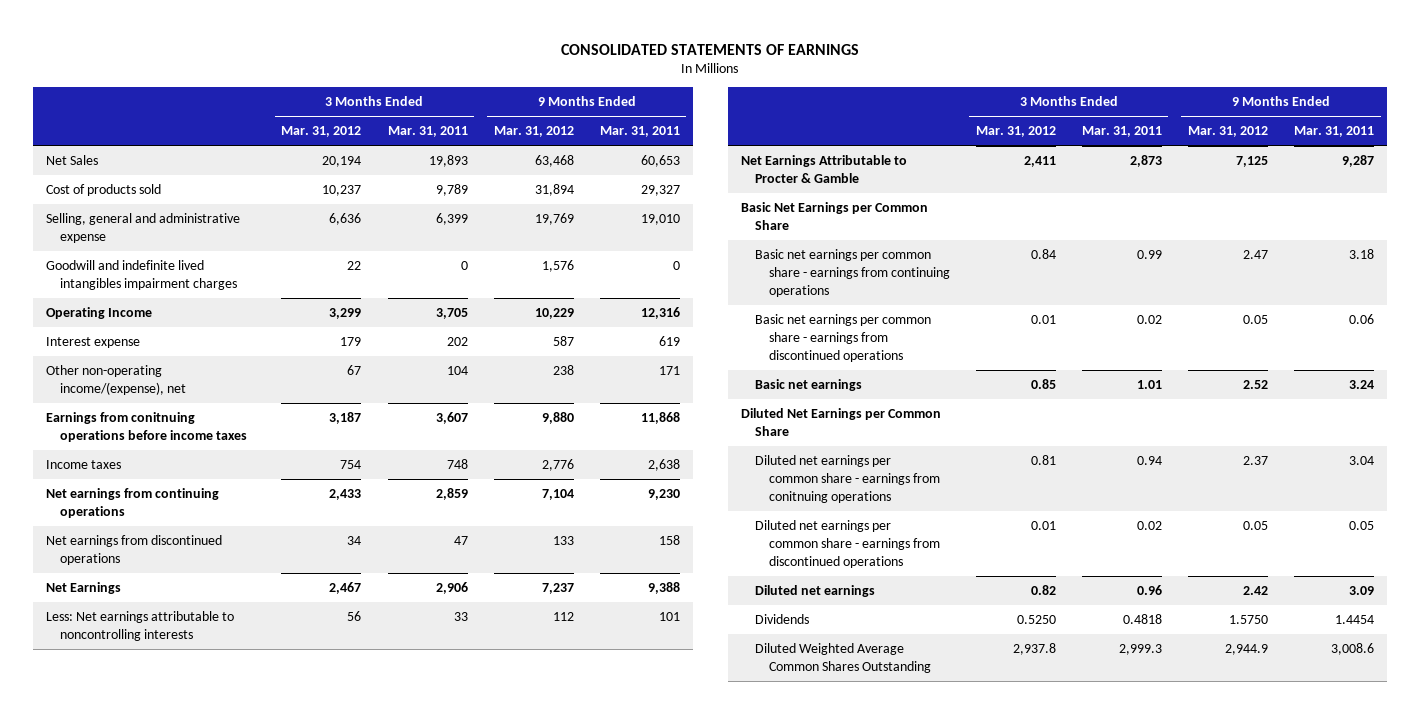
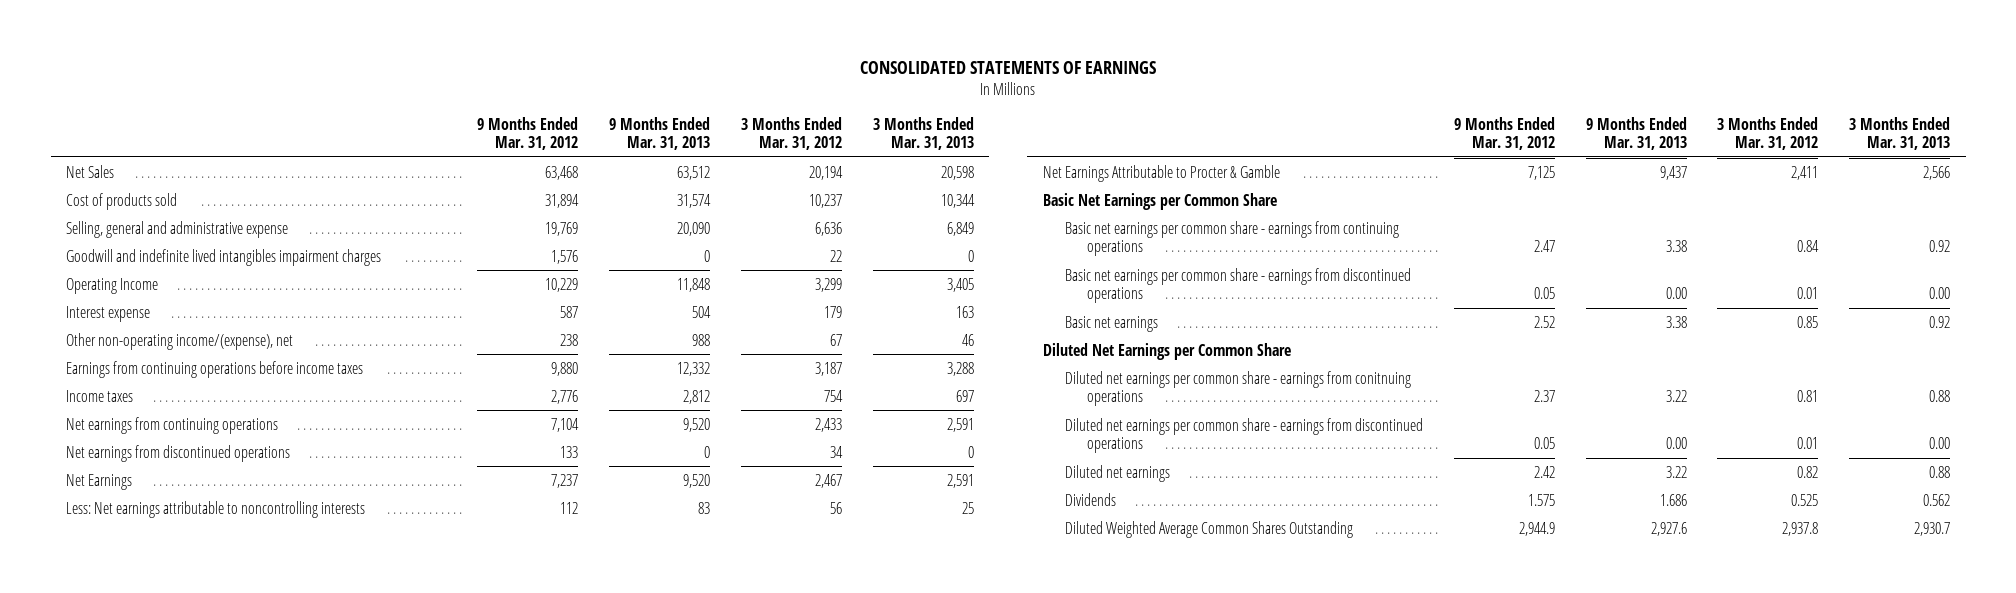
[387,126,468,138] Mar. 31, 2011 -> none
[599,126,680,138] Mar. 31, 2011 -> none
none -> [608,116,710,151] 9 Months Ended Mar. 31, 2013
none -> [872,116,974,151] 3 Months Ended Mar. 31, 2013
[46,411,248,442] Earnings from conitnuing operations before income taxes -> [65,360,363,378] Earnings from continuing operations before income taxes
[1016,614,1056,624] 0.5250 -> [1791,493,1819,506] 0.525
[1229,614,1269,624] 1.5750 -> [1527,493,1555,506] 1.575

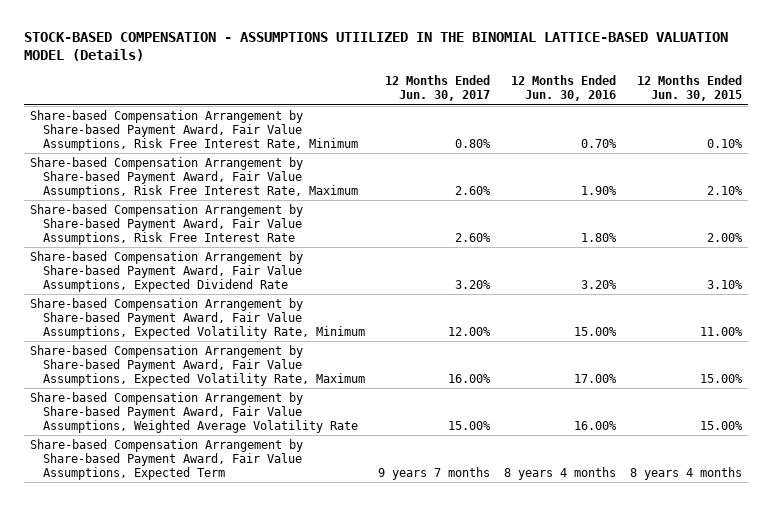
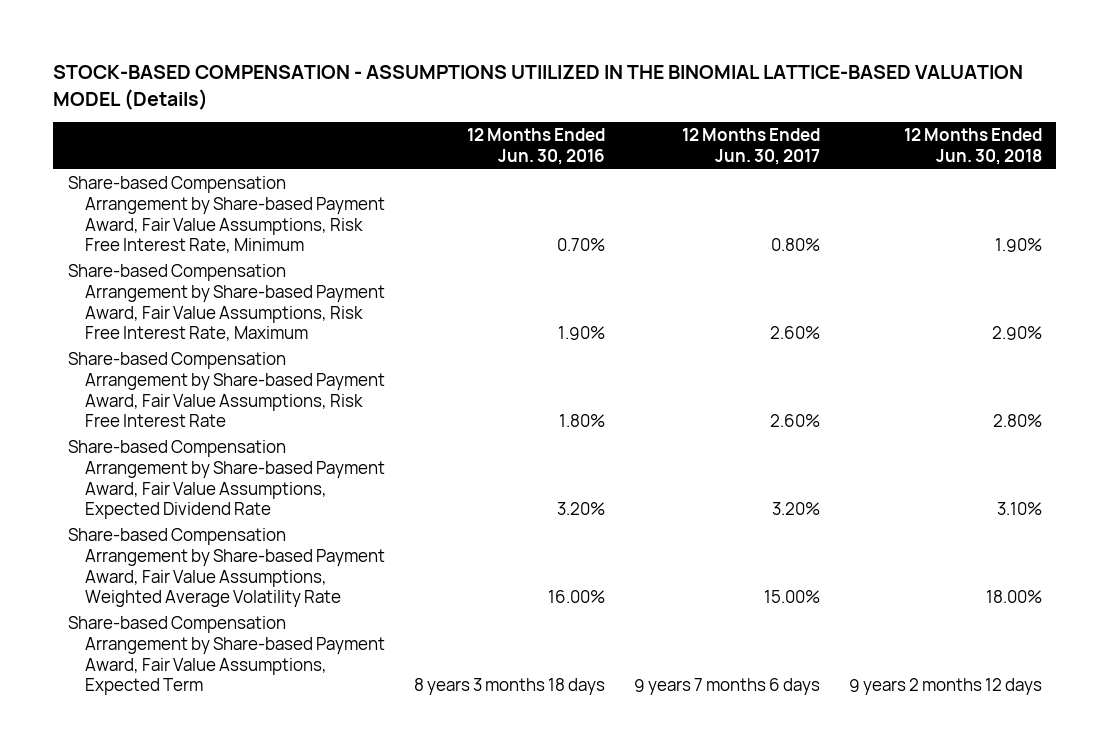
[636,75,742,102] 12 Months Ended Jun. 30, 2015 -> none
none -> [903,128,1042,166] 12 Months Ended Jun. 30, 2018
[30,297,365,339] Share-based Compensation Arrangement by Share-based Payment Award, Fair Value Assumptions, Expected Volatility Rate, Minimum -> none
[30,344,365,386] Share-based Compensation Arrangement by Share-based Payment Award, Fair Value Assumptions, Expected Volatility Rate, Maximum -> none
[378,466,491,480] 9 years 7 months -> [633,678,820,696] 9 years 7 months 6 days
[503,466,616,480] 8 years 4 months -> [413,678,605,696] 8 years 3 months 18 days

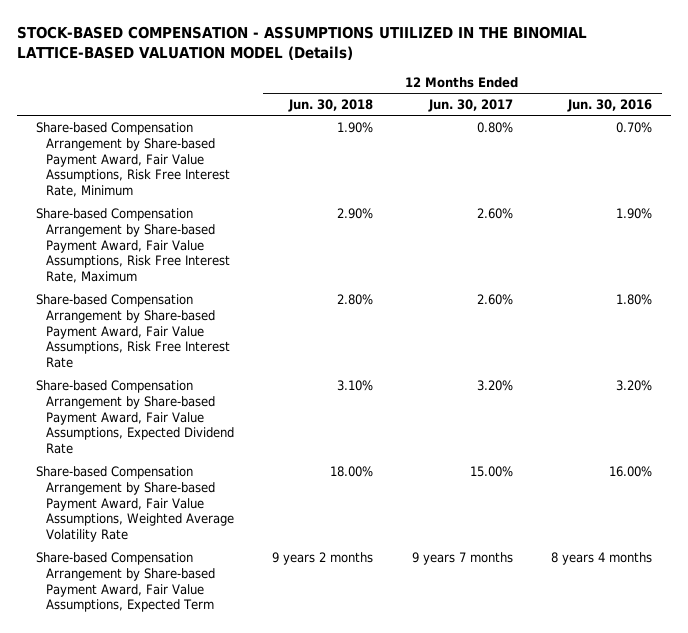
[413,678,605,696] 8 years 3 months 18 days -> [550,551,652,565] 8 years 4 months
[633,678,820,696] 9 years 7 months 6 days -> [411,551,513,565] 9 years 7 months
[848,678,1042,696] 9 years 2 months 12 days -> [272,551,374,565] 9 years 2 months

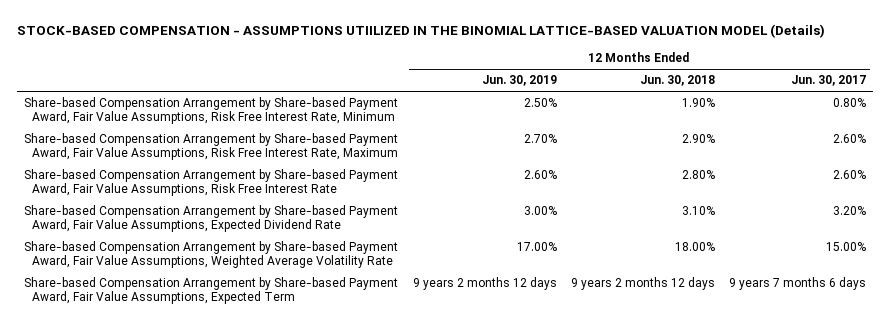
[566,98,652,112] Jun. 30, 2016 -> none
none -> [481,75,557,87] Jun. 30, 2019
[272,551,374,565] 9 years 2 months -> [570,277,715,291] 9 years 2 months 12 days
[411,551,513,565] 9 years 7 months -> [729,277,867,291] 9 years 7 months 6 days

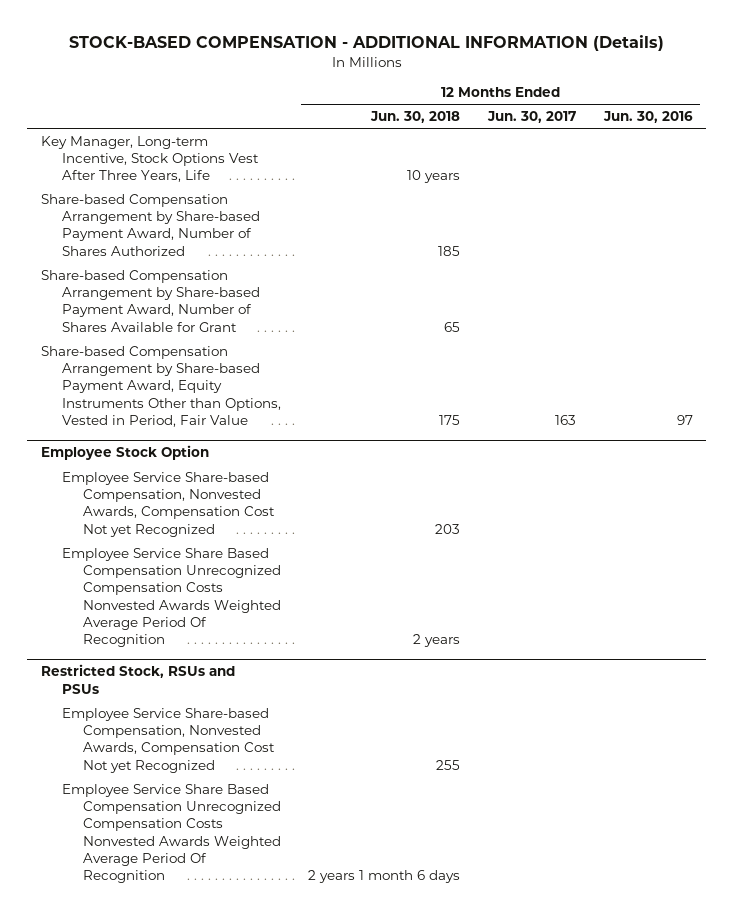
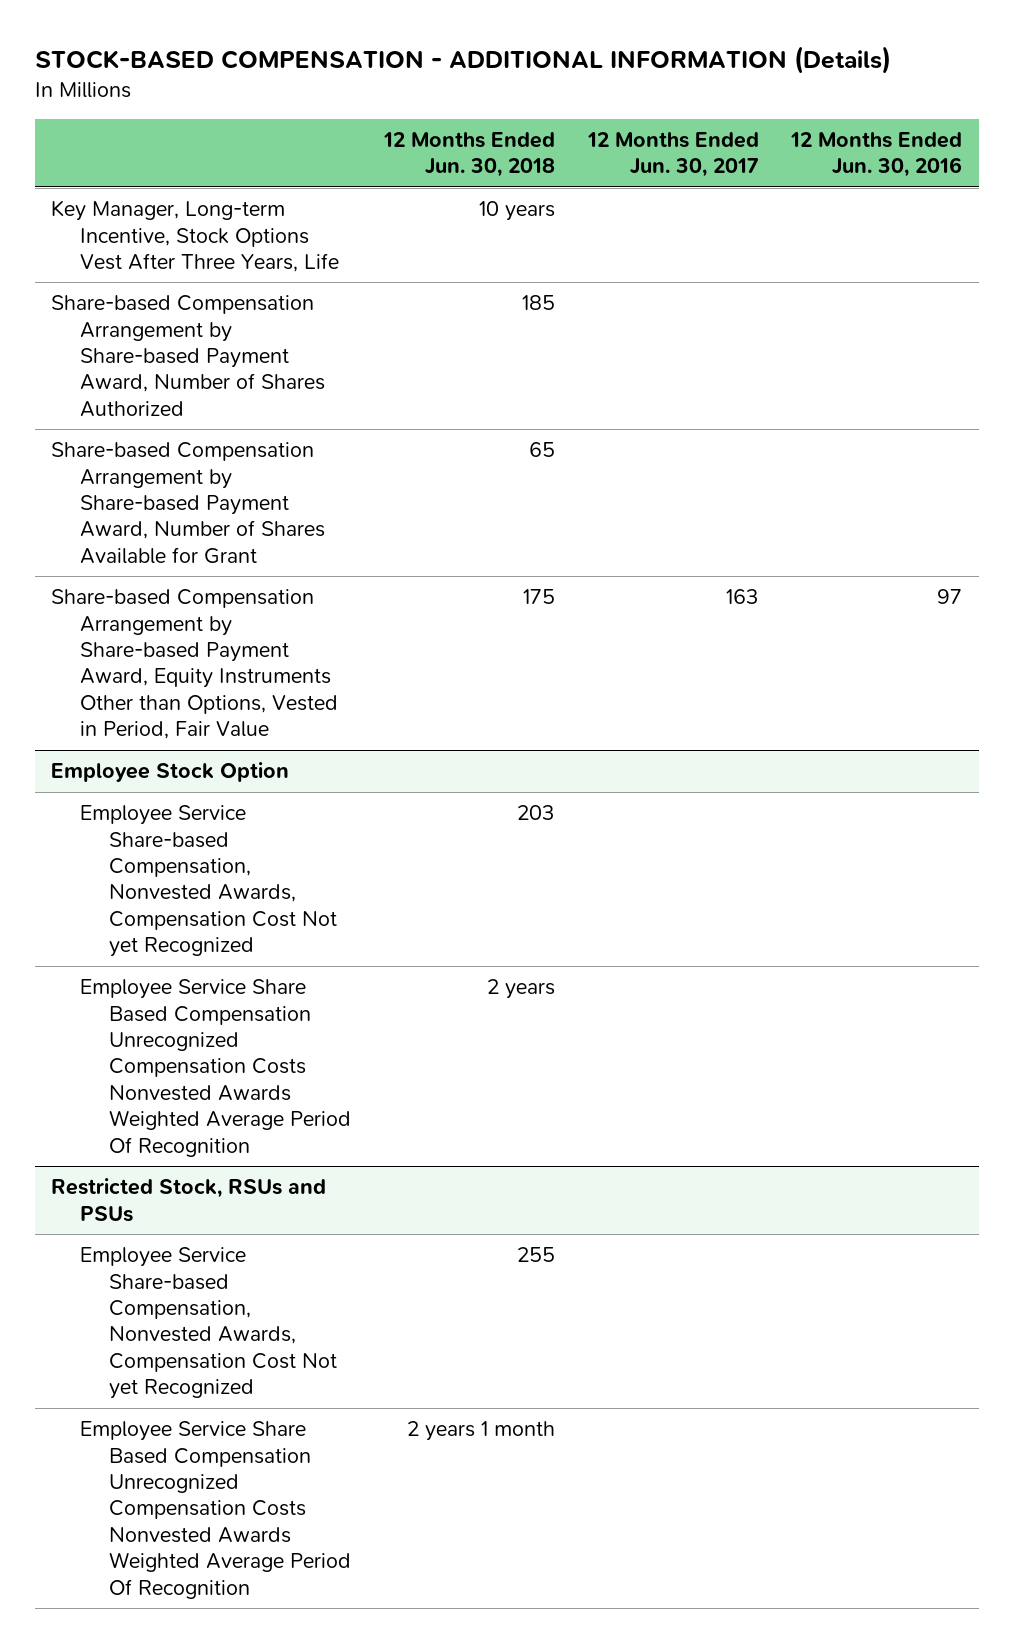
[308,869,461,883] 2 years 1 month 6 days -> [406,1421,555,1442] 2 years 1 month

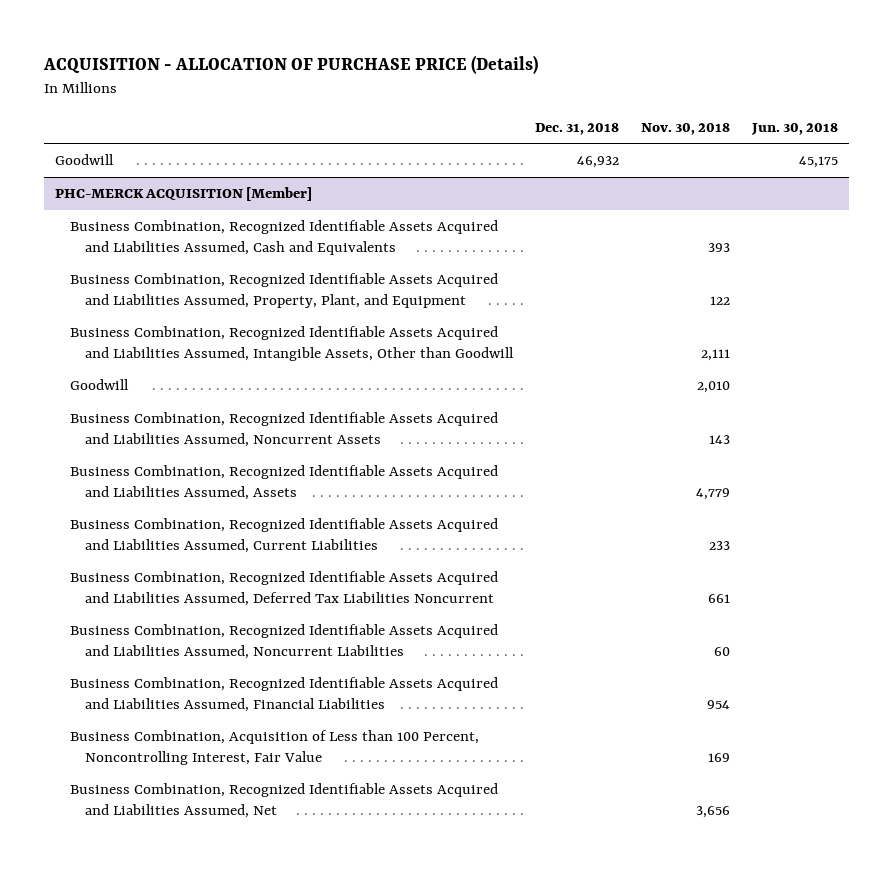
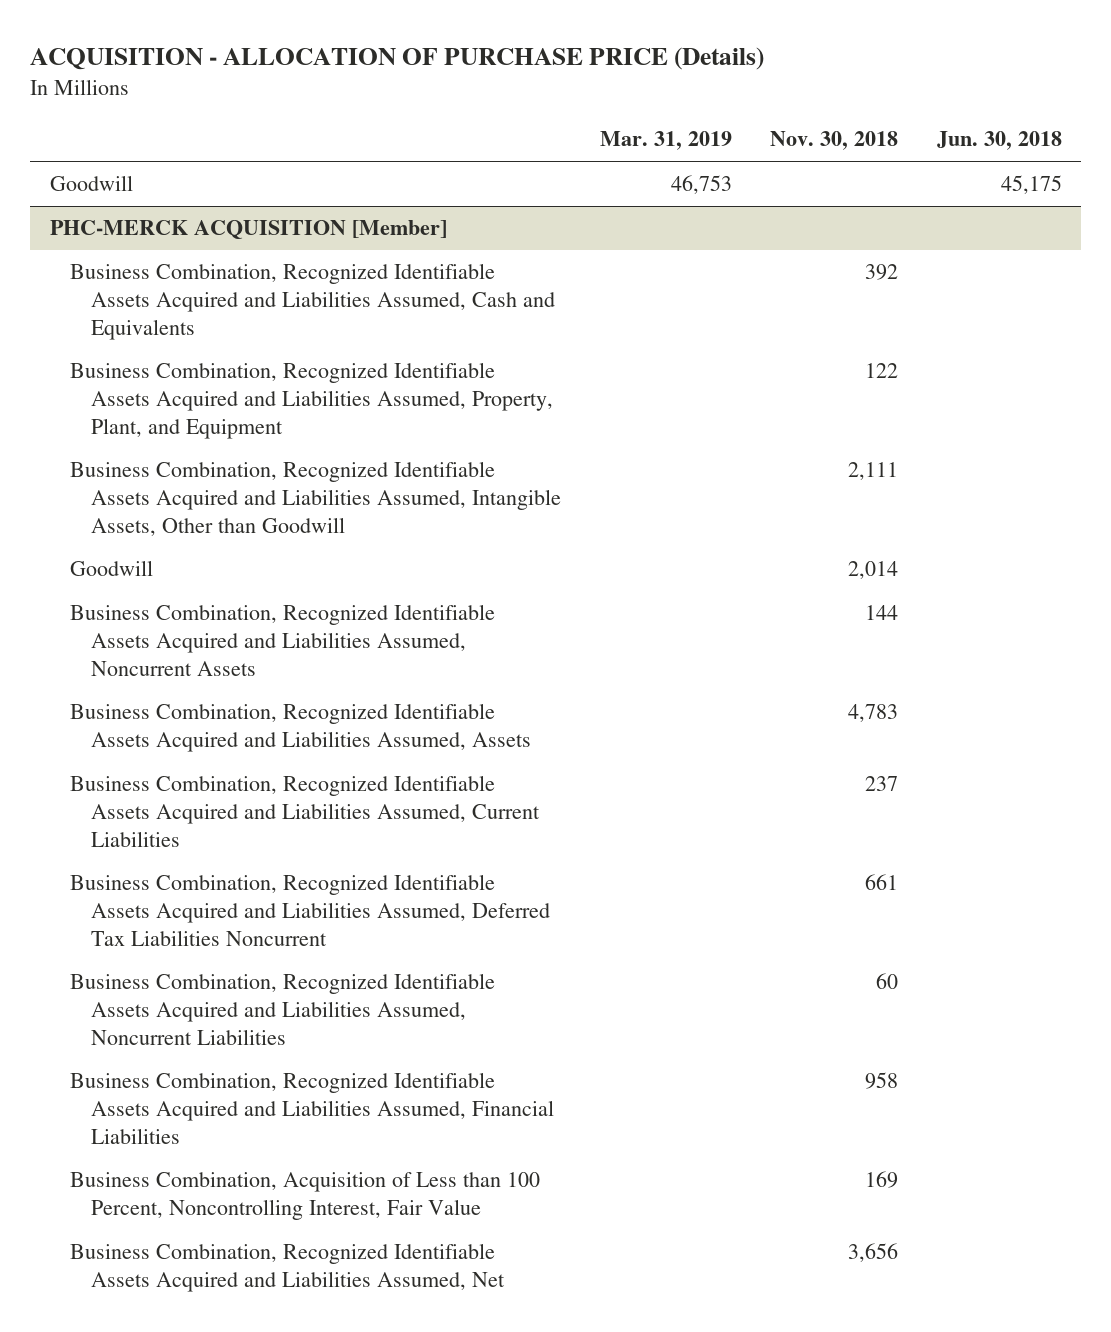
[534,122,619,135] Dec. 31, 2018 -> none
none -> [599,131,732,151] Mar. 31, 2019
[708,242,731,252] 393 -> [865,264,899,281] 392
[697,381,731,394] 2,010 -> [848,561,899,580] 2,014
[709,434,731,444] 143 -> [865,605,899,621] 144
[696,487,731,500] 4,779 -> [848,704,899,723] 4,783
[709,540,731,550] 233 -> [865,776,899,792] 237
[707,699,731,709] 954 -> [865,1072,899,1090] 958

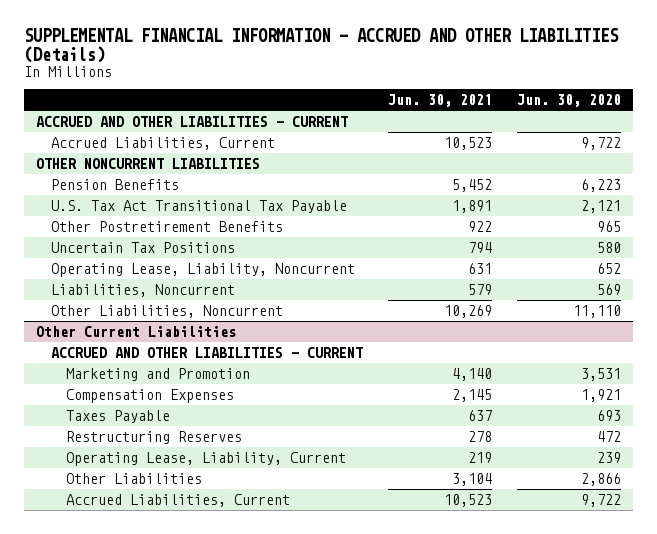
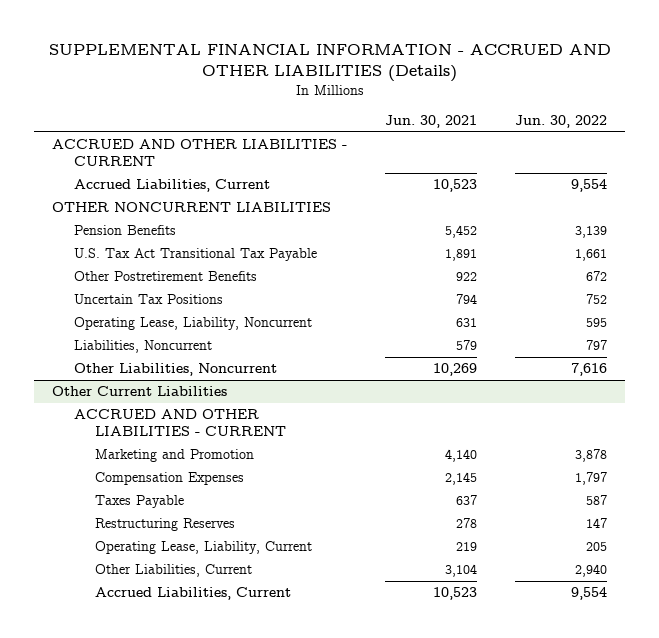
[516,94,621,108] Jun. 30, 2020 -> none
none -> [514,115,607,129] Jun. 30, 2022
[66,473,203,485] Other Liabilities -> [94,564,252,578] Other Liabilities, Current

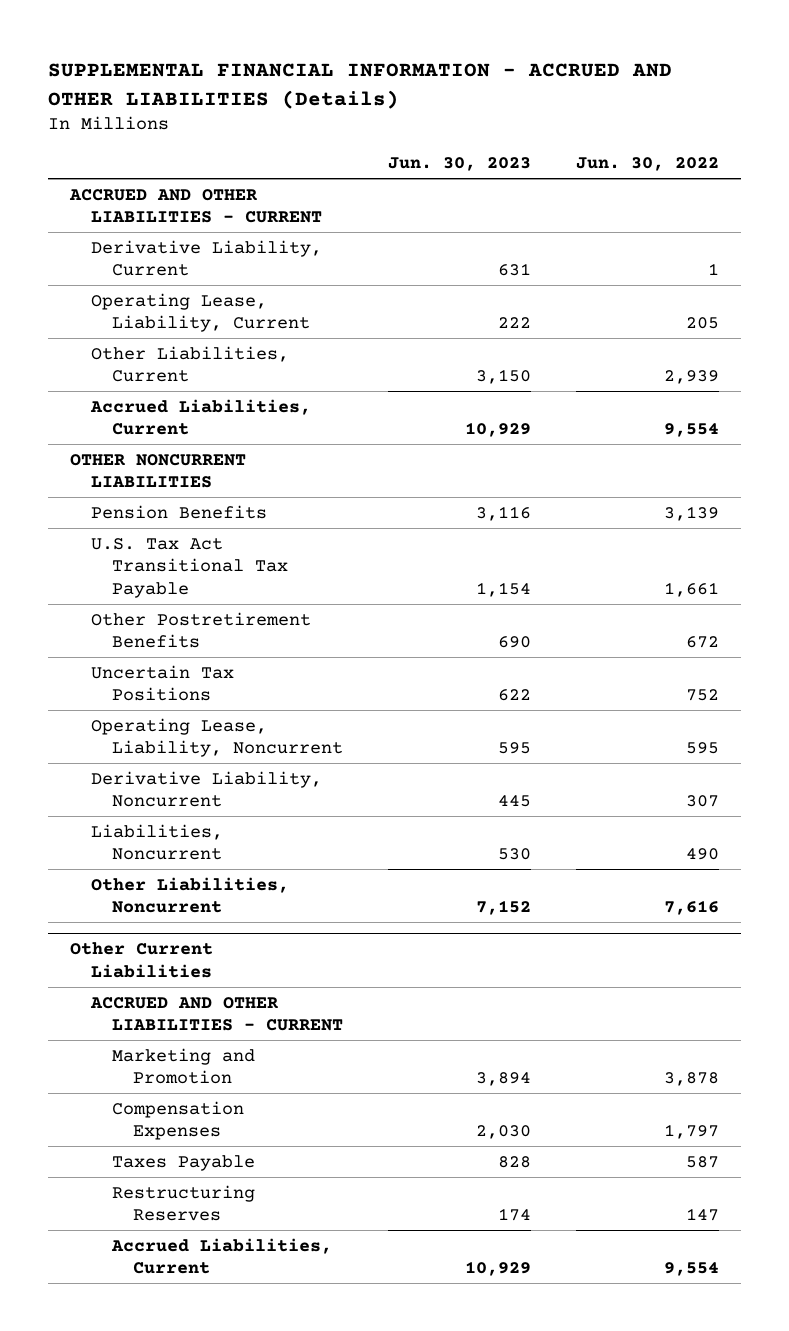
[385,115,478,129] Jun. 30, 2021 -> none
none -> [387,157,531,172] Jun. 30, 2023
none -> [91,239,323,277] Derivative Liability, Current
none -> [91,292,311,333] Operating Lease, Liability, Current
none -> [91,345,290,383] Other Liabilities, Current
none -> [91,770,323,808] Derivative Liability, Noncurrent
[585,340,607,351] 797 -> [685,848,719,861] 490
[94,541,312,555] Operating Lease, Liability, Current -> none
[94,564,252,578] Other Liabilities, Current -> none

